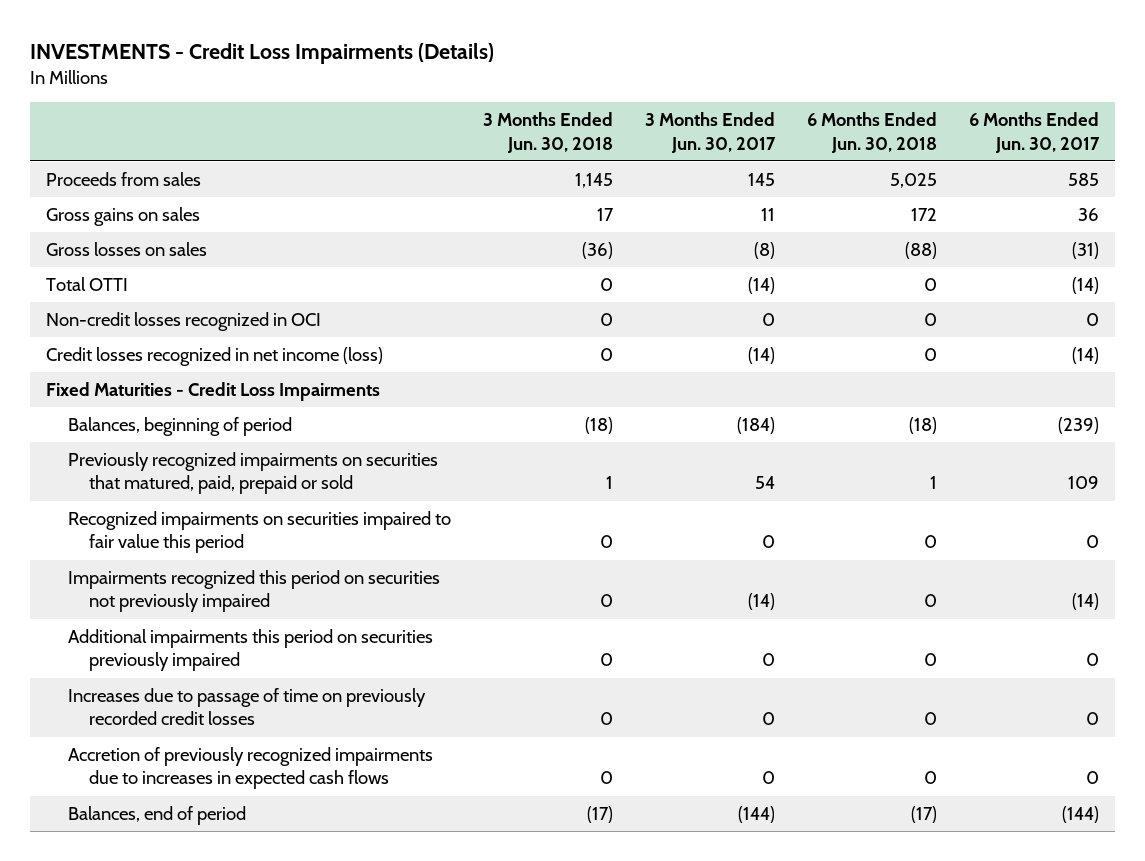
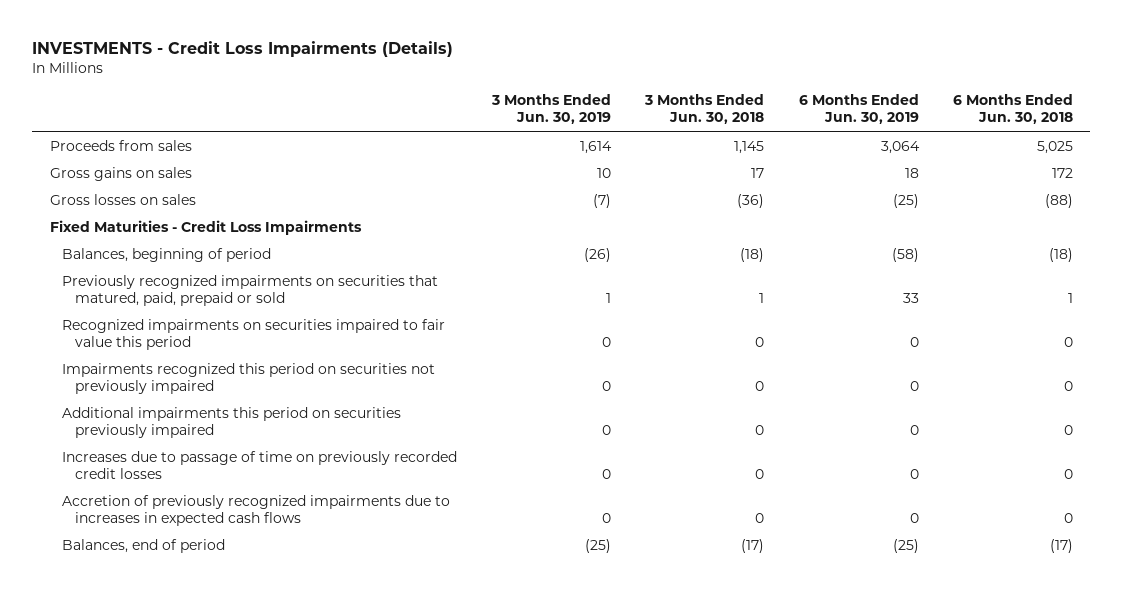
[644,112,776,153] 3 Months Ended Jun. 30, 2017 -> none
[968,112,1100,153] 6 Months Ended Jun. 30, 2017 -> none
none -> [490,94,611,125] 3 Months Ended Jun. 30, 2019
none -> [798,94,919,125] 6 Months Ended Jun. 30, 2019
[46,277,129,292] Total OTTI -> none
[46,312,322,332] Non-credit losses recognized in OCI -> none
[46,347,384,367] Credit losses recognized in net income (loss) -> none

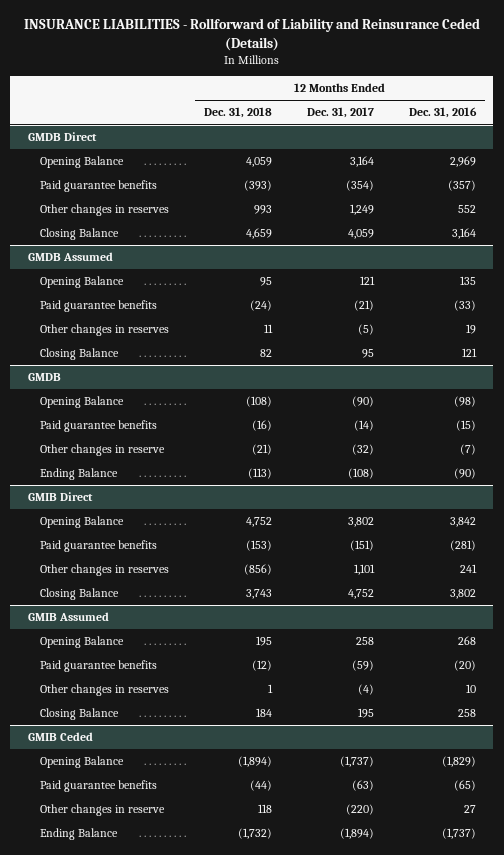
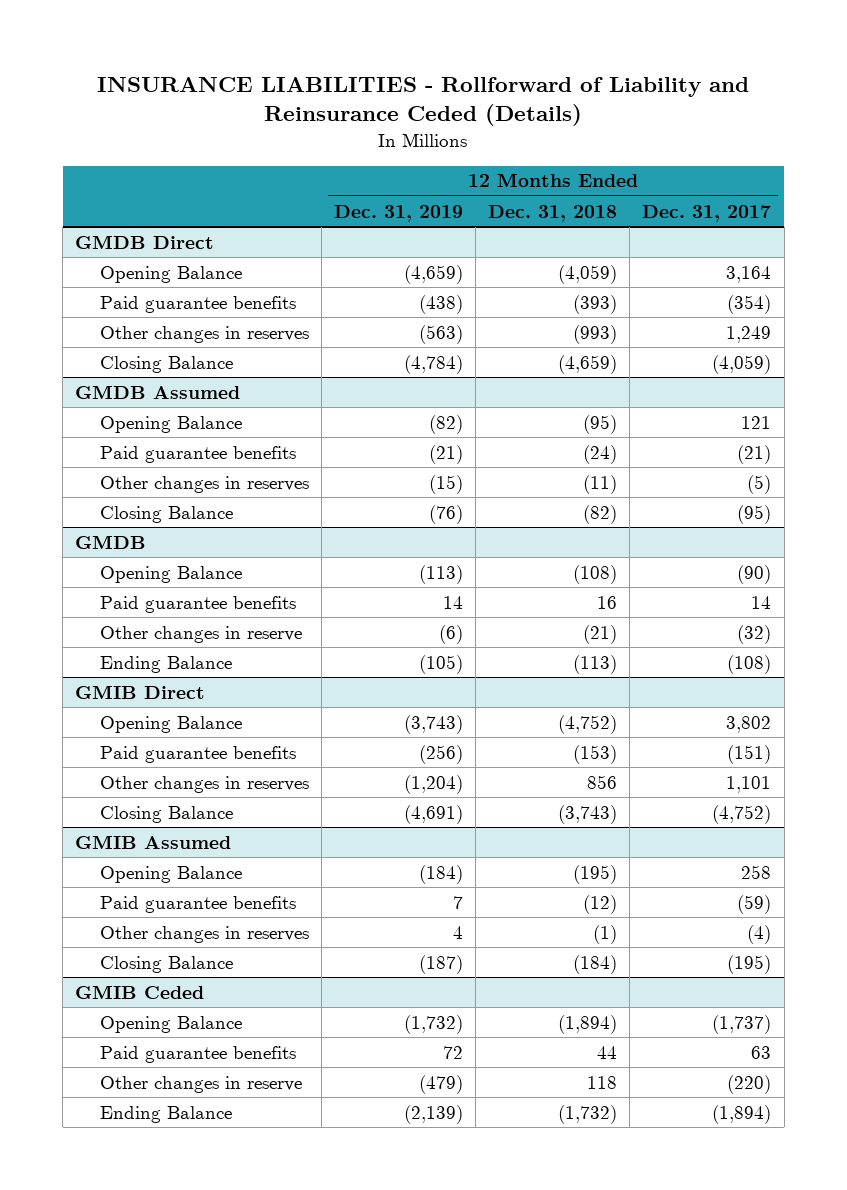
[408,107,477,119] Dec. 31, 2016 -> none
none -> [334,204,464,222] Dec. 31, 2019
[245,156,272,167] 4,059 -> [558,264,618,284] (4,059)
[253,204,272,214] 993 -> [573,324,618,344] (993)
[245,227,272,239] 4,659 -> [558,354,618,374] (4,659)
[347,228,374,239] 4,059 -> [712,354,772,374] (4,059)
[259,276,272,286] 95 -> [583,414,618,434] (95)
[263,323,273,333] 11 -> [583,474,618,494] (11)
[259,348,272,357] 82 -> [583,504,618,524] (82)
[361,348,374,358] 95 -> [737,504,772,524] (95)
[251,419,272,431] (16) -> [597,595,618,609] 16
[353,419,374,431] (14) -> [751,595,772,609] 14
[245,516,272,527] 4,752 -> [558,714,618,734] (4,752)
[243,563,272,575] (856) -> [587,774,618,789] 856
[245,588,272,599] 3,743 -> [558,804,618,824] (3,743)
[347,588,374,599] 4,752 -> [712,804,772,824] (4,752)
[255,635,272,646] 195 -> [573,864,618,884] (195)
[267,683,273,693] 1 -> [593,924,618,944] (1)
[255,707,272,717] 184 -> [573,954,618,974] (184)
[357,707,374,718] 195 -> [727,954,772,974] (195)
[249,779,272,791] (44) -> [597,1045,618,1059] 44
[351,779,374,791] (63) -> [751,1045,772,1059] 63

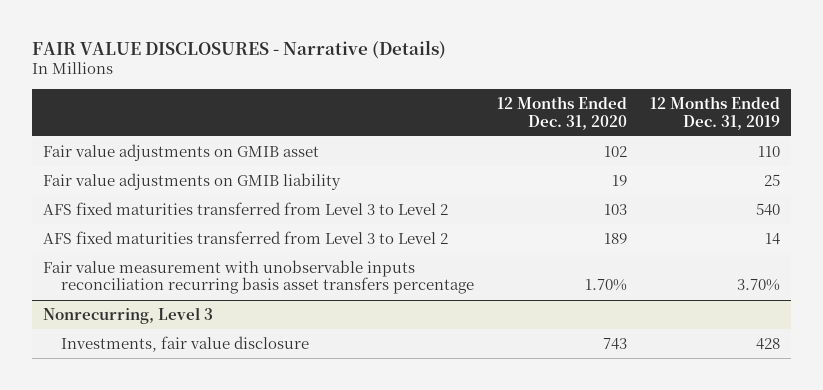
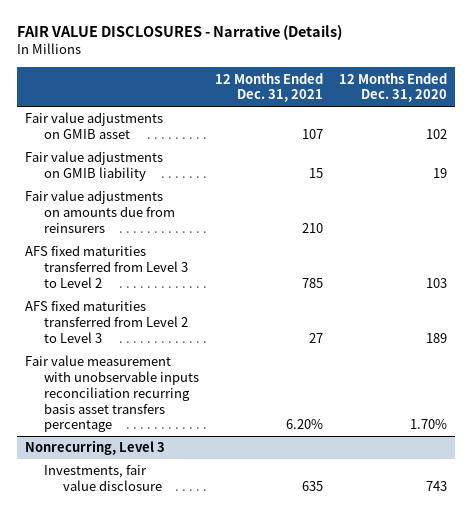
[649,96,780,130] 12 Months Ended Dec. 31, 2019 -> none
none -> [214,72,323,103] 12 Months Ended Dec. 31, 2021
none -> [25,190,175,233] Fair value adjustments on amounts due from reinsurers
[43,230,449,244] AFS fixed maturities transferred from Level 3 to Level 2 -> [25,300,188,343] AFS fixed maturities transferred from Level 2 to Level 3

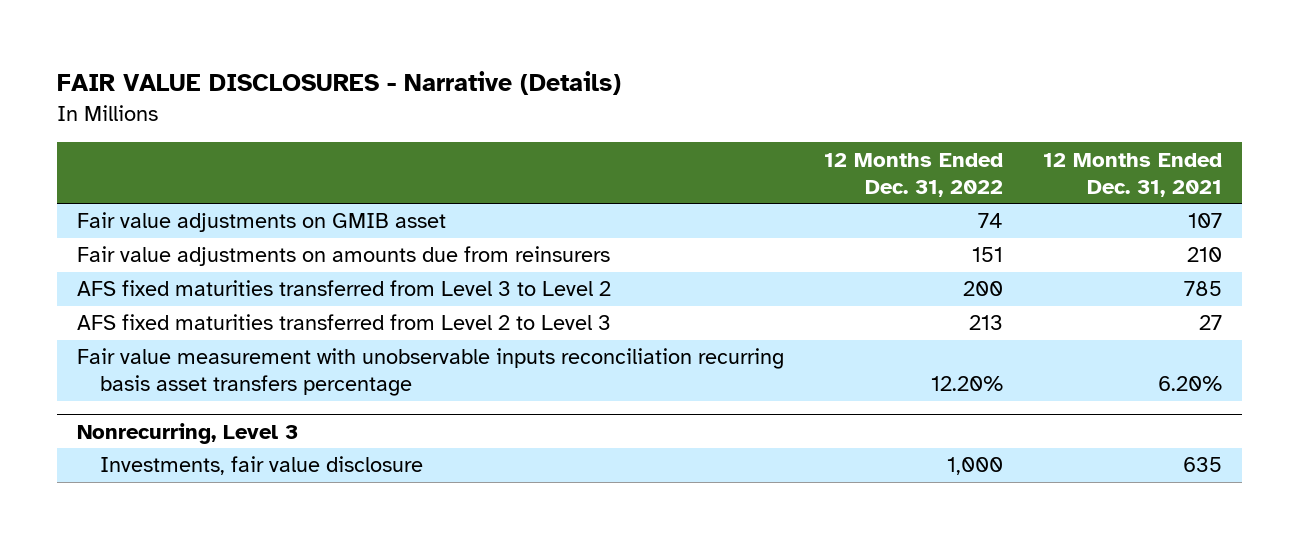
[338,72,447,103] 12 Months Ended Dec. 31, 2020 -> none
none -> [824,152,1004,197] 12 Months Ended Dec. 31, 2022
[25,151,164,182] Fair value adjustments on GMIB liability -> none

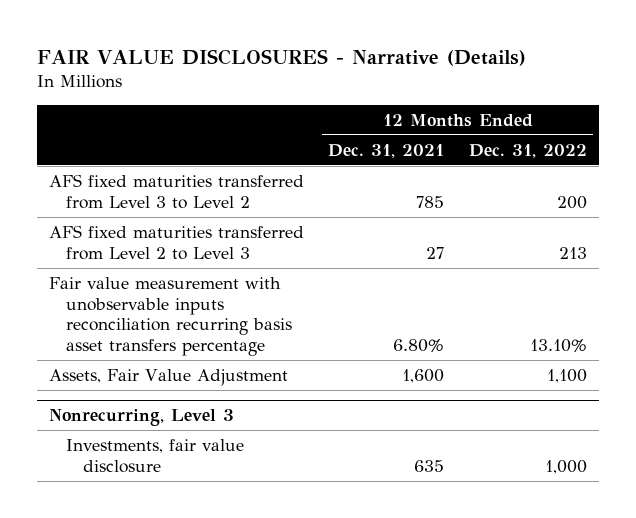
[77,212,447,233] Fair value adjustments on GMIB asset -> none
[77,246,611,267] Fair value adjustments on amounts due from reinsurers -> none
[931,376,1004,392] 12.20% -> [529,338,587,352] 13.10%
[1158,376,1223,392] 6.20% -> [393,338,445,352] 6.80%
none -> [48,368,288,386] Assets, Fair Value Adjustment

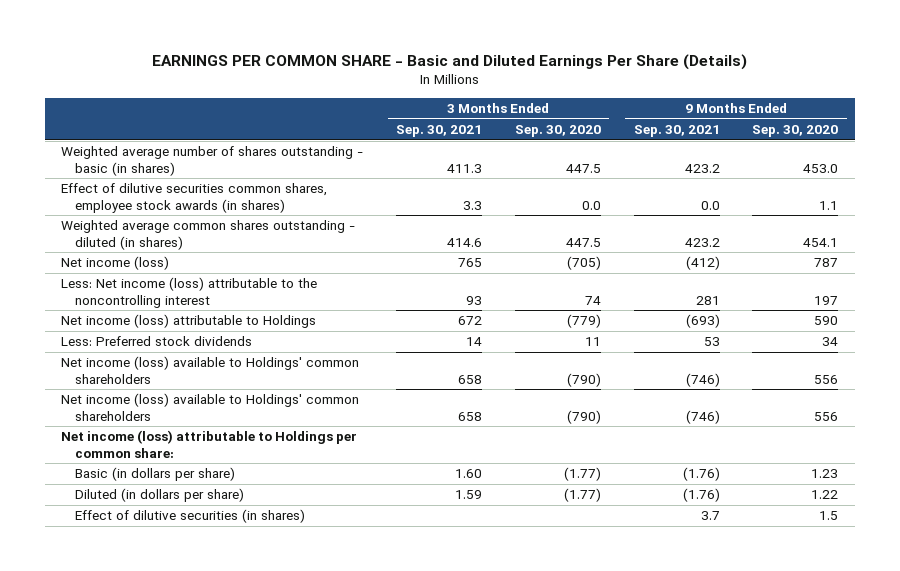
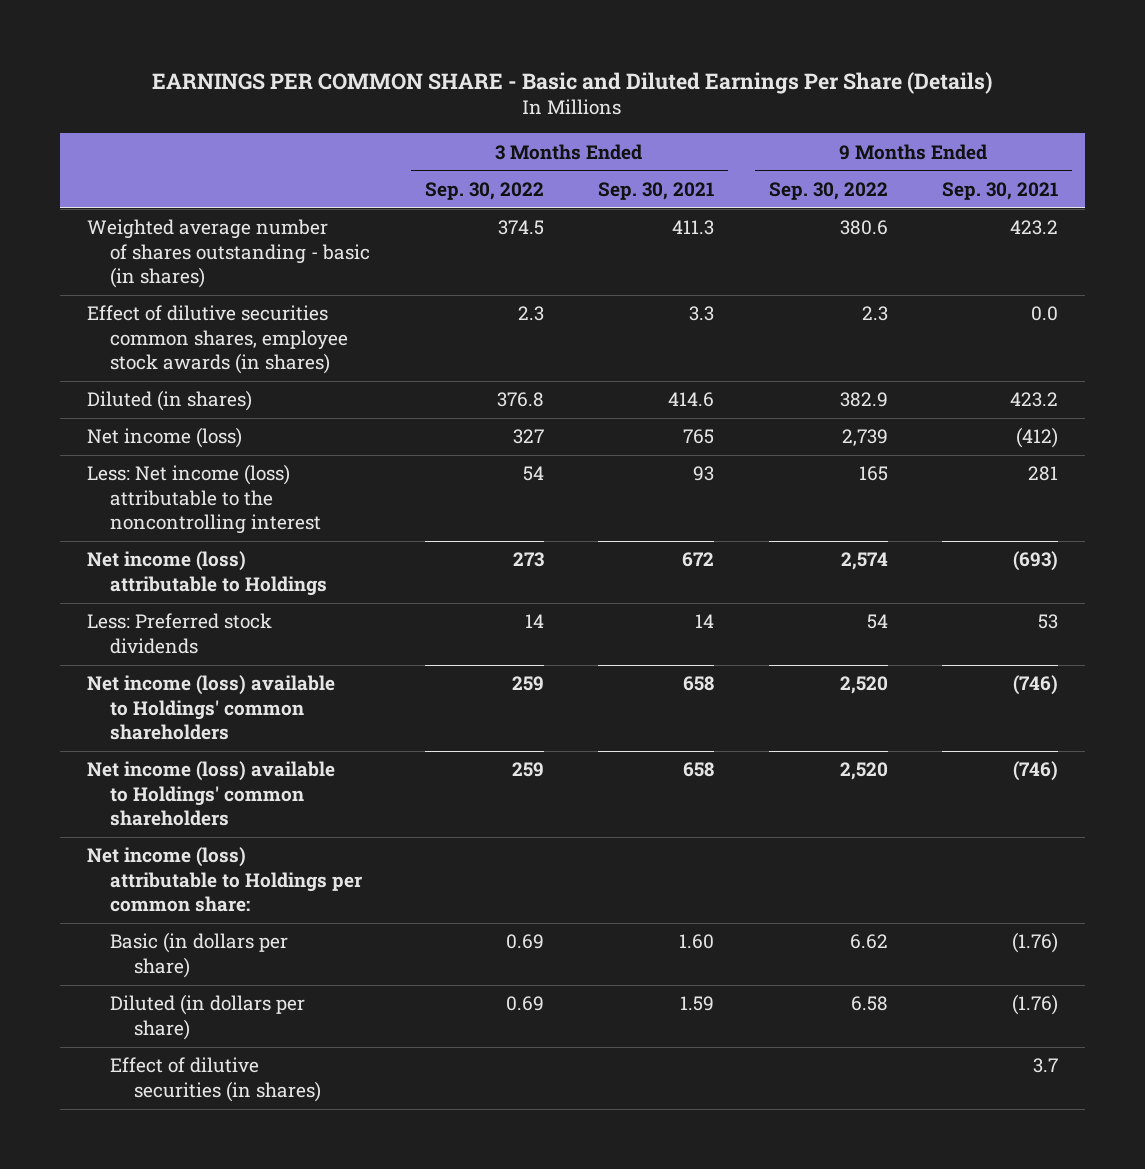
[514,125,601,138] Sep. 30, 2020 -> none
[752,125,839,138] Sep. 30, 2020 -> none
none -> [424,182,544,201] Sep. 30, 2022
none -> [768,182,888,201] Sep. 30, 2022
[61,220,356,250] Weighted average common shares outstanding - diluted (in shares) -> [86,390,252,412] Diluted (in shares)

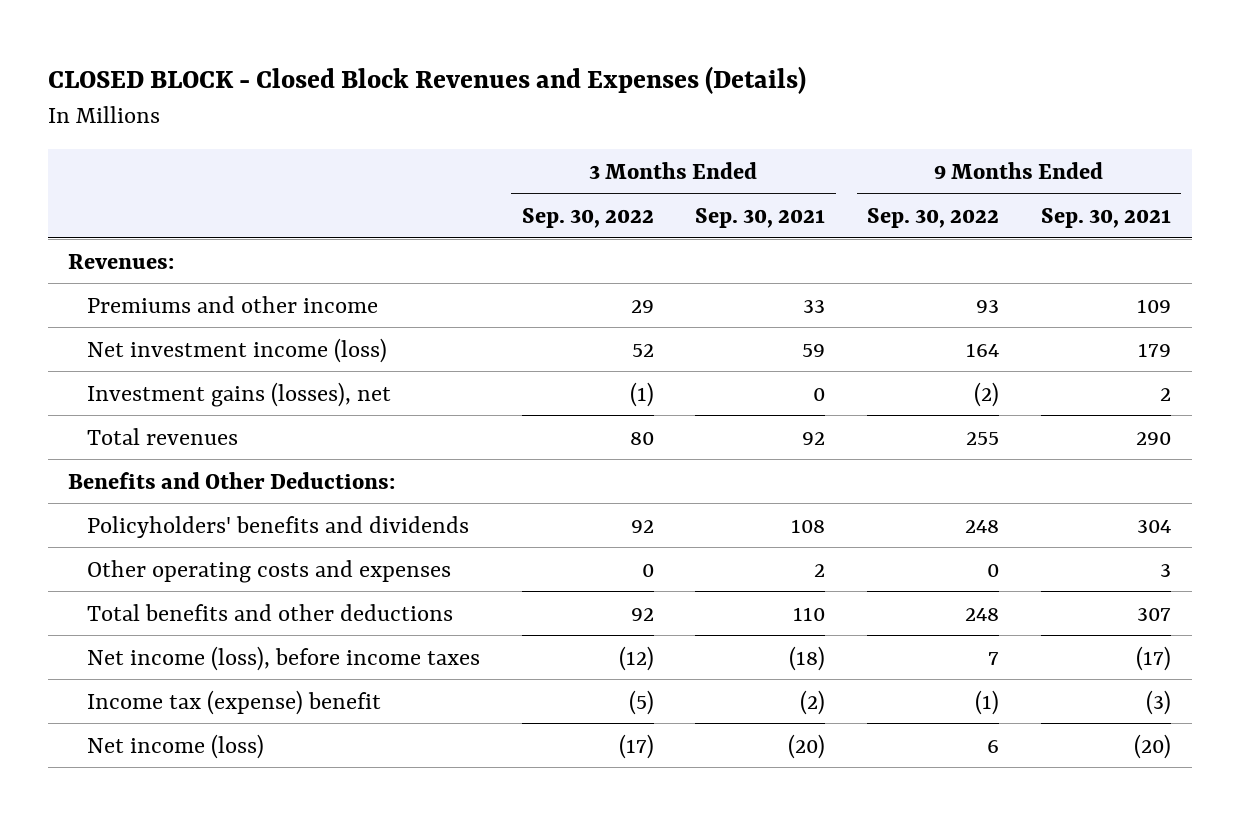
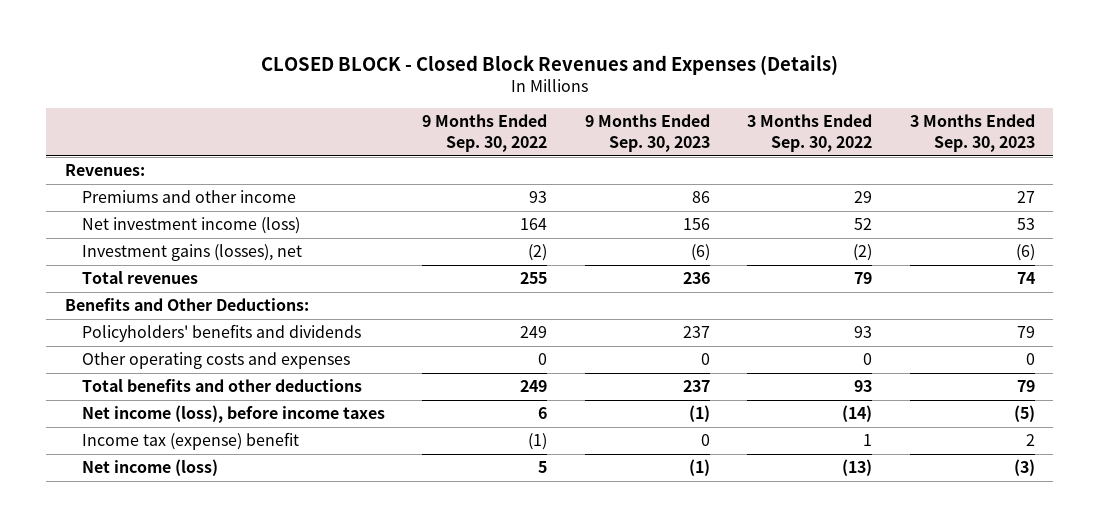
[695,207,826,228] Sep. 30, 2021 -> none
[1040,207,1171,228] Sep. 30, 2021 -> none
none -> [584,114,710,152] 9 Months Ended Sep. 30, 2023
none -> [909,114,1035,152] 3 Months Ended Sep. 30, 2023
[629,381,654,407] (1) -> [853,244,873,262] (2)
[629,431,654,445] 80 -> [854,272,873,285] 79
[630,519,654,533] 92 -> [854,326,873,339] 93
[965,519,1000,533] 248 -> [520,326,548,339] 249
[630,607,654,621] 92 -> [854,380,873,393] 93
[965,607,1000,621] 248 -> [520,380,548,393] 249
[618,645,654,671] (12) -> [842,405,873,423] (14)
[988,651,1000,665] 7 -> [538,407,548,420] 6
[628,689,654,715] (5) -> [863,434,873,447] 1
[618,733,654,759] (17) -> [842,459,873,477] (13)
[987,739,1000,753] 6 -> [538,461,548,474] 5

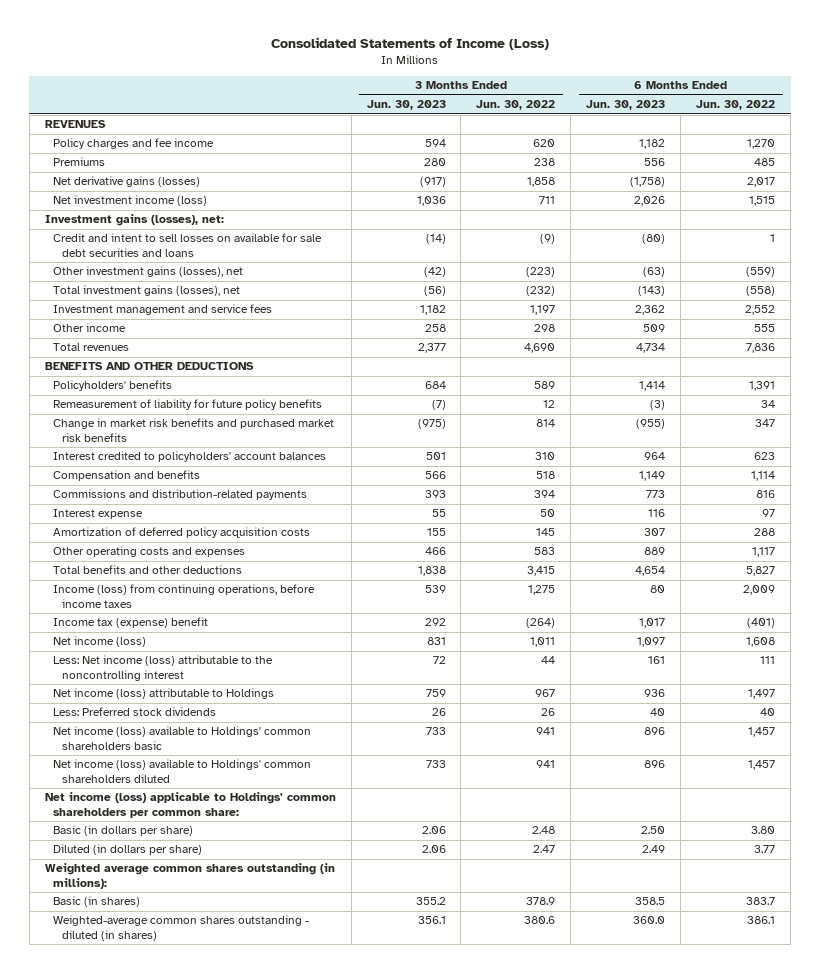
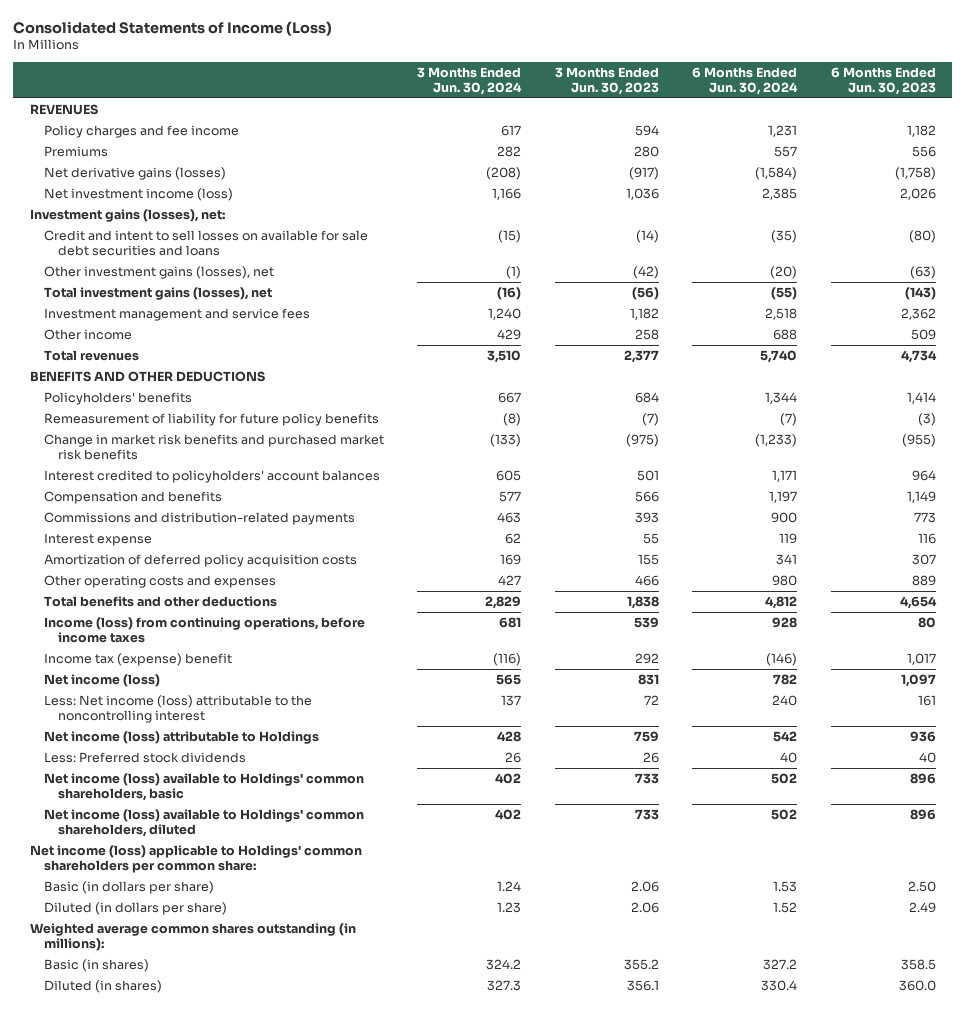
[476,100,556,111] Jun. 30, 2022 -> none
[696,100,776,111] Jun. 30, 2022 -> none
none -> [417,66,523,96] 3 Months Ended Jun. 30, 2024
none -> [692,66,799,96] 6 Months Ended Jun. 30, 2024
[53,726,312,750] Net income (loss) available to Holdings' common shareholders basic -> [44,772,365,802] Net income (loss) available to Holdings' common shareholders, basic
[53,759,312,783] Net income (loss) available to Holdings' common shareholders diluted -> [44,808,365,838] Net income (loss) available to Holdings' common shareholders, diluted
[53,915,310,941] Weighted-average common shares outstanding - diluted (in shares) -> [44,979,163,993] Diluted (in shares)

